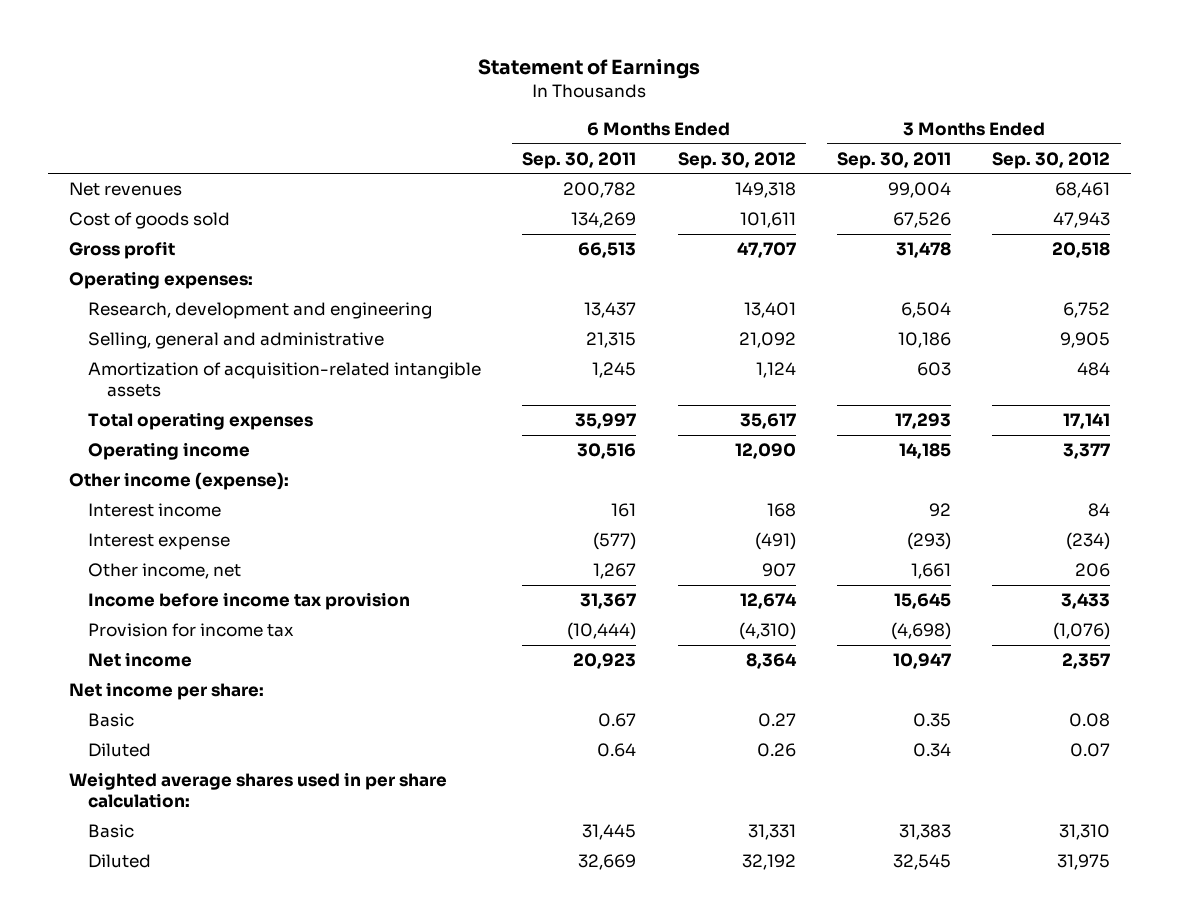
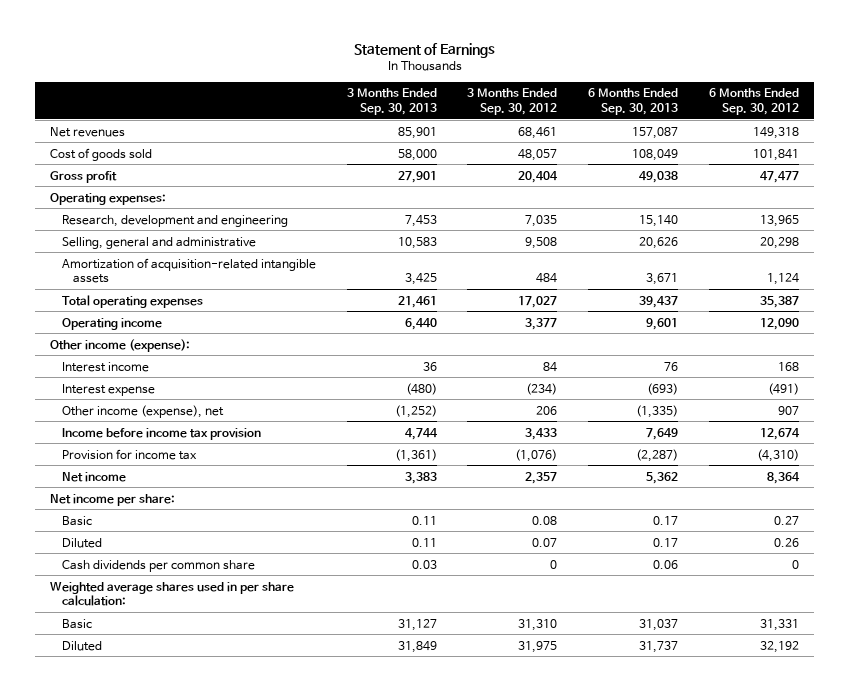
[522,151,637,169] Sep. 30, 2011 -> none
[836,151,951,169] Sep. 30, 2011 -> none
none -> [346,88,437,115] 3 Months Ended Sep. 30, 2013
none -> [588,88,679,115] 6 Months Ended Sep. 30, 2013
[739,212,796,229] 101,611 -> [753,148,800,161] 101,841
[1053,212,1111,229] 47,943 -> [518,148,558,161] 48,057
[736,242,796,259] 47,707 -> [760,170,800,183] 47,477
[1052,242,1111,259] 20,518 -> [518,170,559,183] 20,404
[743,302,796,319] 13,401 -> [760,214,800,227] 13,965
[1063,302,1111,319] 6,752 -> [525,214,558,227] 7,035
[738,332,796,349] 21,092 -> [760,236,800,249] 20,298
[1060,332,1111,349] 9,905 -> [525,236,558,249] 9,508
[739,413,796,430] 35,617 -> [760,295,800,308] 35,387
[1063,413,1111,430] 17,141 -> [518,295,558,308] 17,027
[87,563,241,580] Other income, net -> [61,404,224,418] Other income (expense), net
none -> [61,559,255,572] Cash dividends per common share

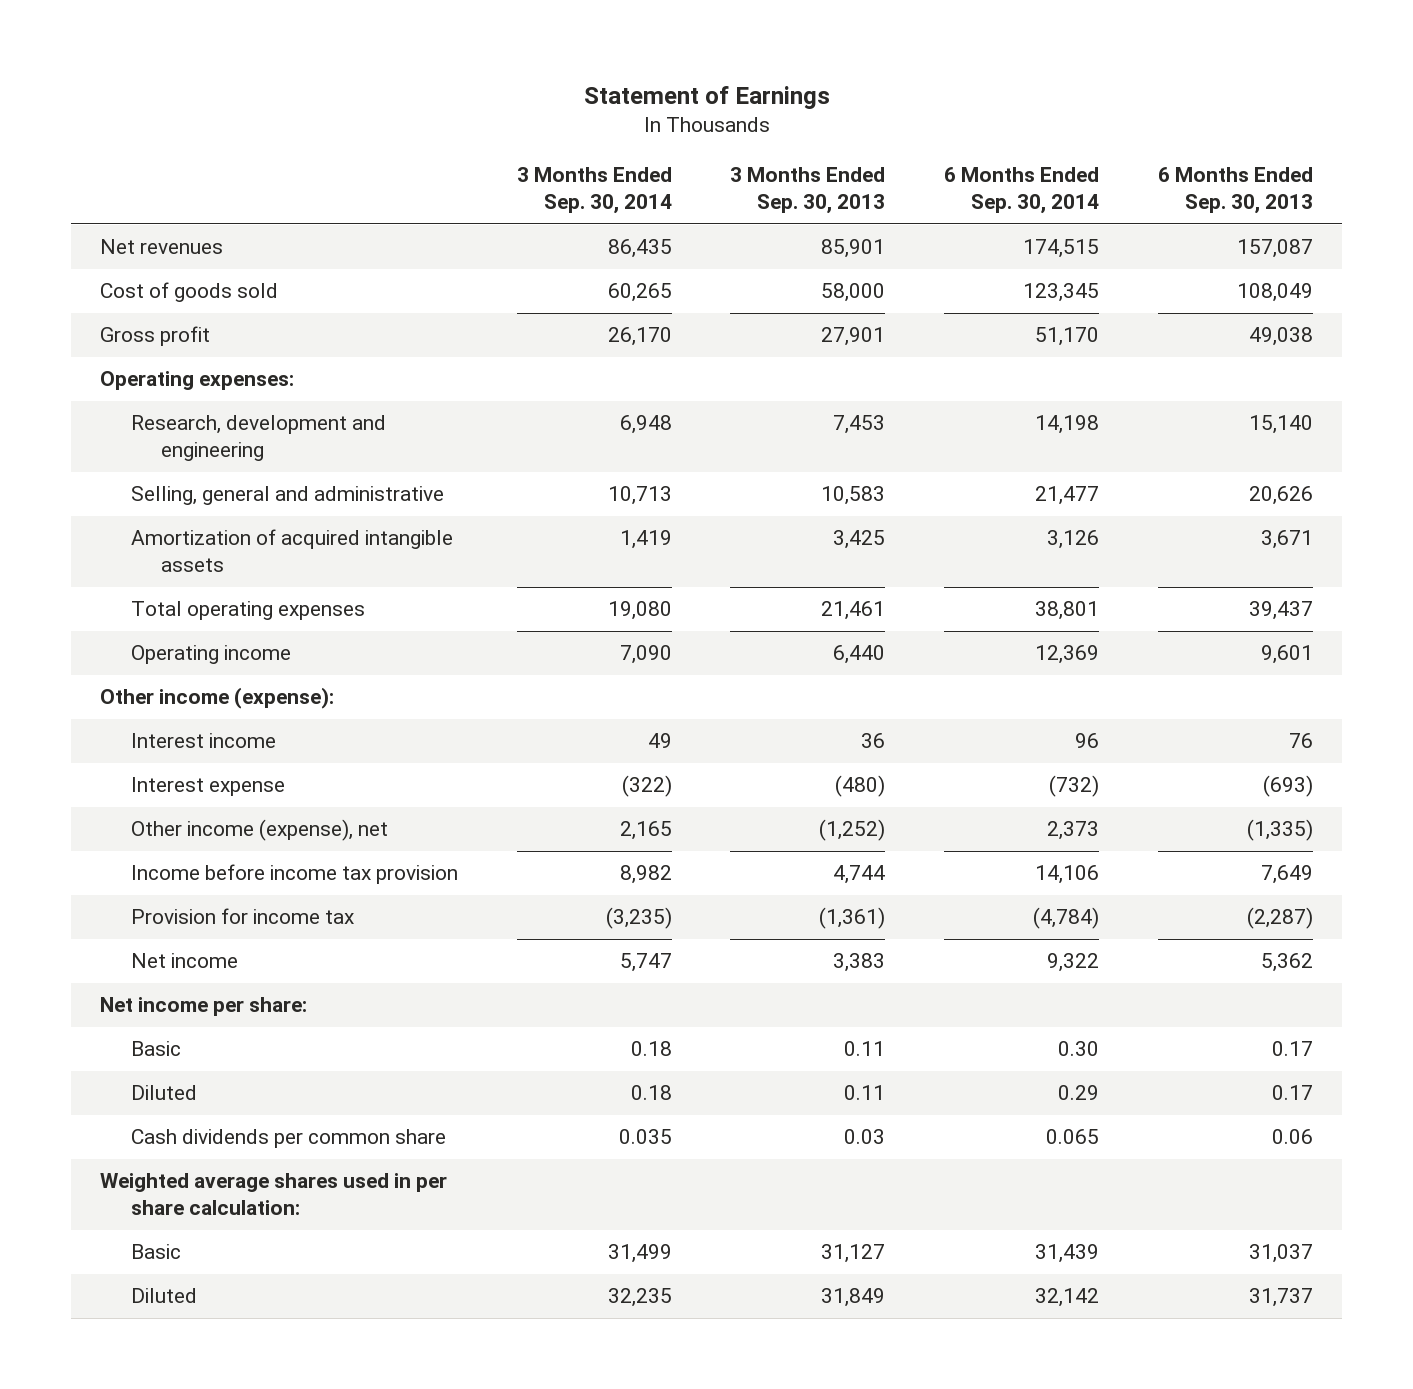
[467,88,558,115] 3 Months Ended Sep. 30, 2012 -> none
[709,88,800,115] 6 Months Ended Sep. 30, 2012 -> none
none -> [516,167,672,215] 3 Months Ended Sep. 30, 2014
none -> [944,167,1100,215] 6 Months Ended Sep. 30, 2014
[61,257,316,283] Amortization of acquisition-related intangible assets -> [130,529,453,573] Amortization of acquired intangible assets

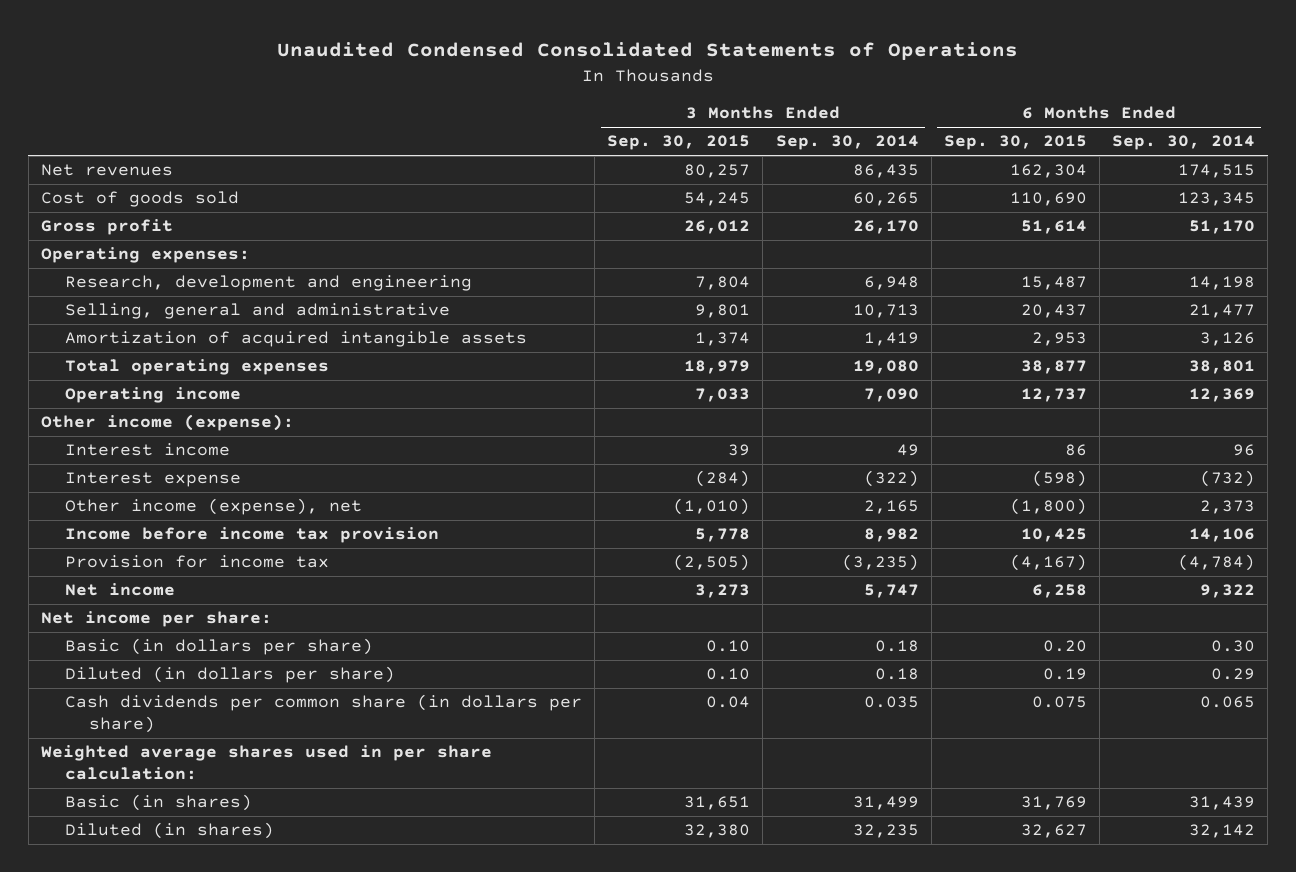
[583,85,830,109] Statement of Earnings -> [277,42,1019,61] Unaudited Condensed Consolidated Statements of Operations
[730,167,886,215] 3 Months Ended Sep. 30, 2013 -> none
[1157,167,1313,215] 6 Months Ended Sep. 30, 2013 -> none
none -> [607,135,751,151] Sep. 30, 2015
none -> [943,135,1087,151] Sep. 30, 2015
[130,1041,181,1057] Basic -> [64,638,373,656] Basic (in dollars per share)
[130,1085,197,1101] Diluted -> [64,666,395,684] Diluted (in dollars per share)
[130,1129,446,1149] Cash dividends per common share -> [64,694,582,734] Cash dividends per common share (in dollars per share)
[130,1244,181,1260] Basic -> [64,794,252,812] Basic (in shares)
[130,1288,197,1304] Diluted -> [64,822,274,840] Diluted (in shares)

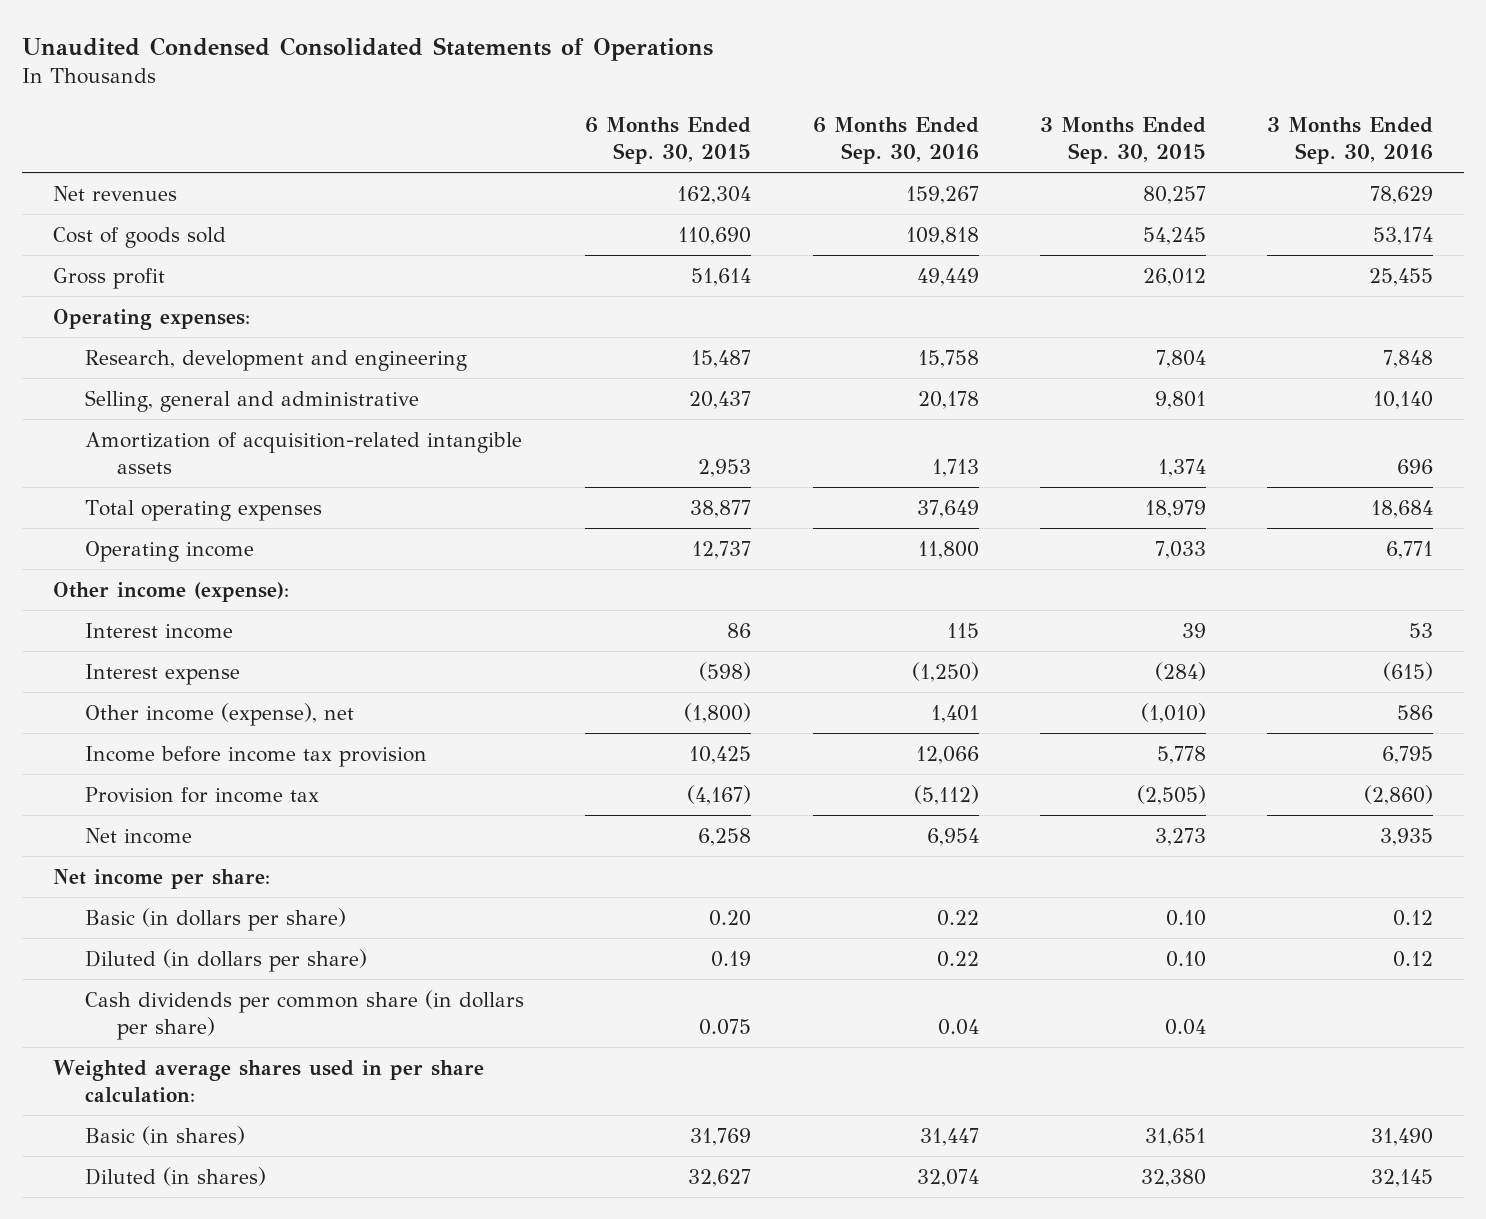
[775,135,919,151] Sep. 30, 2014 -> none
[1112,135,1256,151] Sep. 30, 2014 -> none
none -> [812,116,979,164] 6 Months Ended Sep. 30, 2016
none -> [1267,116,1434,164] 3 Months Ended Sep. 30, 2016
[64,331,527,348] Amortization of acquired intangible assets -> [84,431,522,474] Amortization of acquisition-related intangible assets

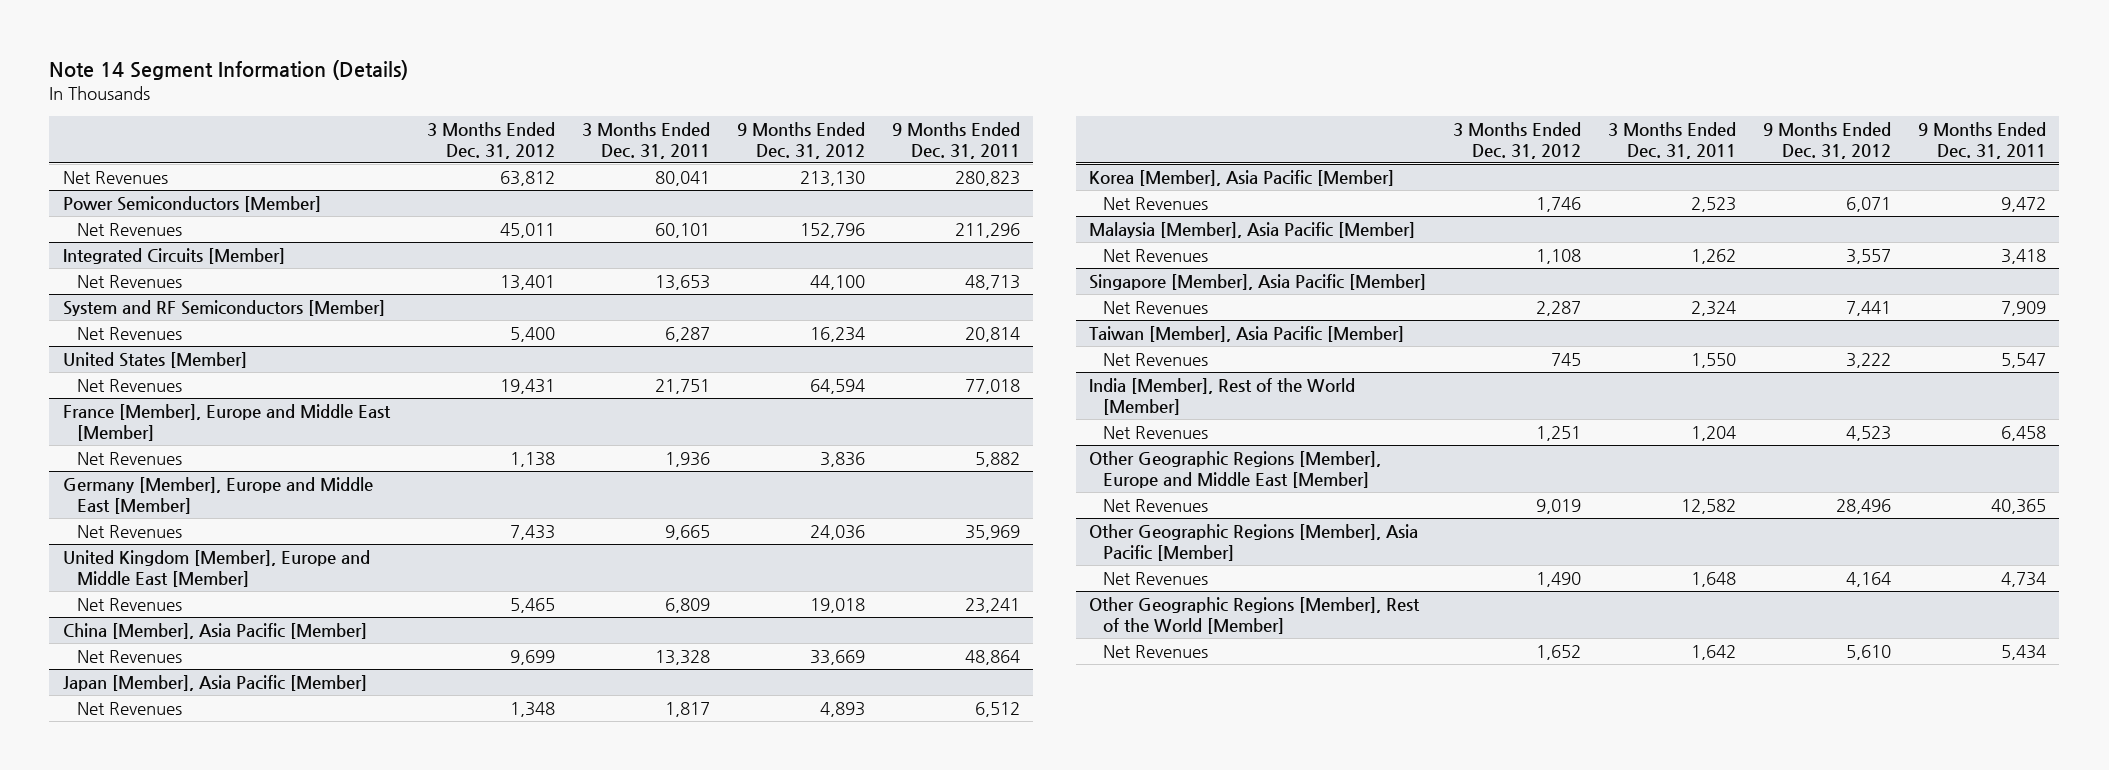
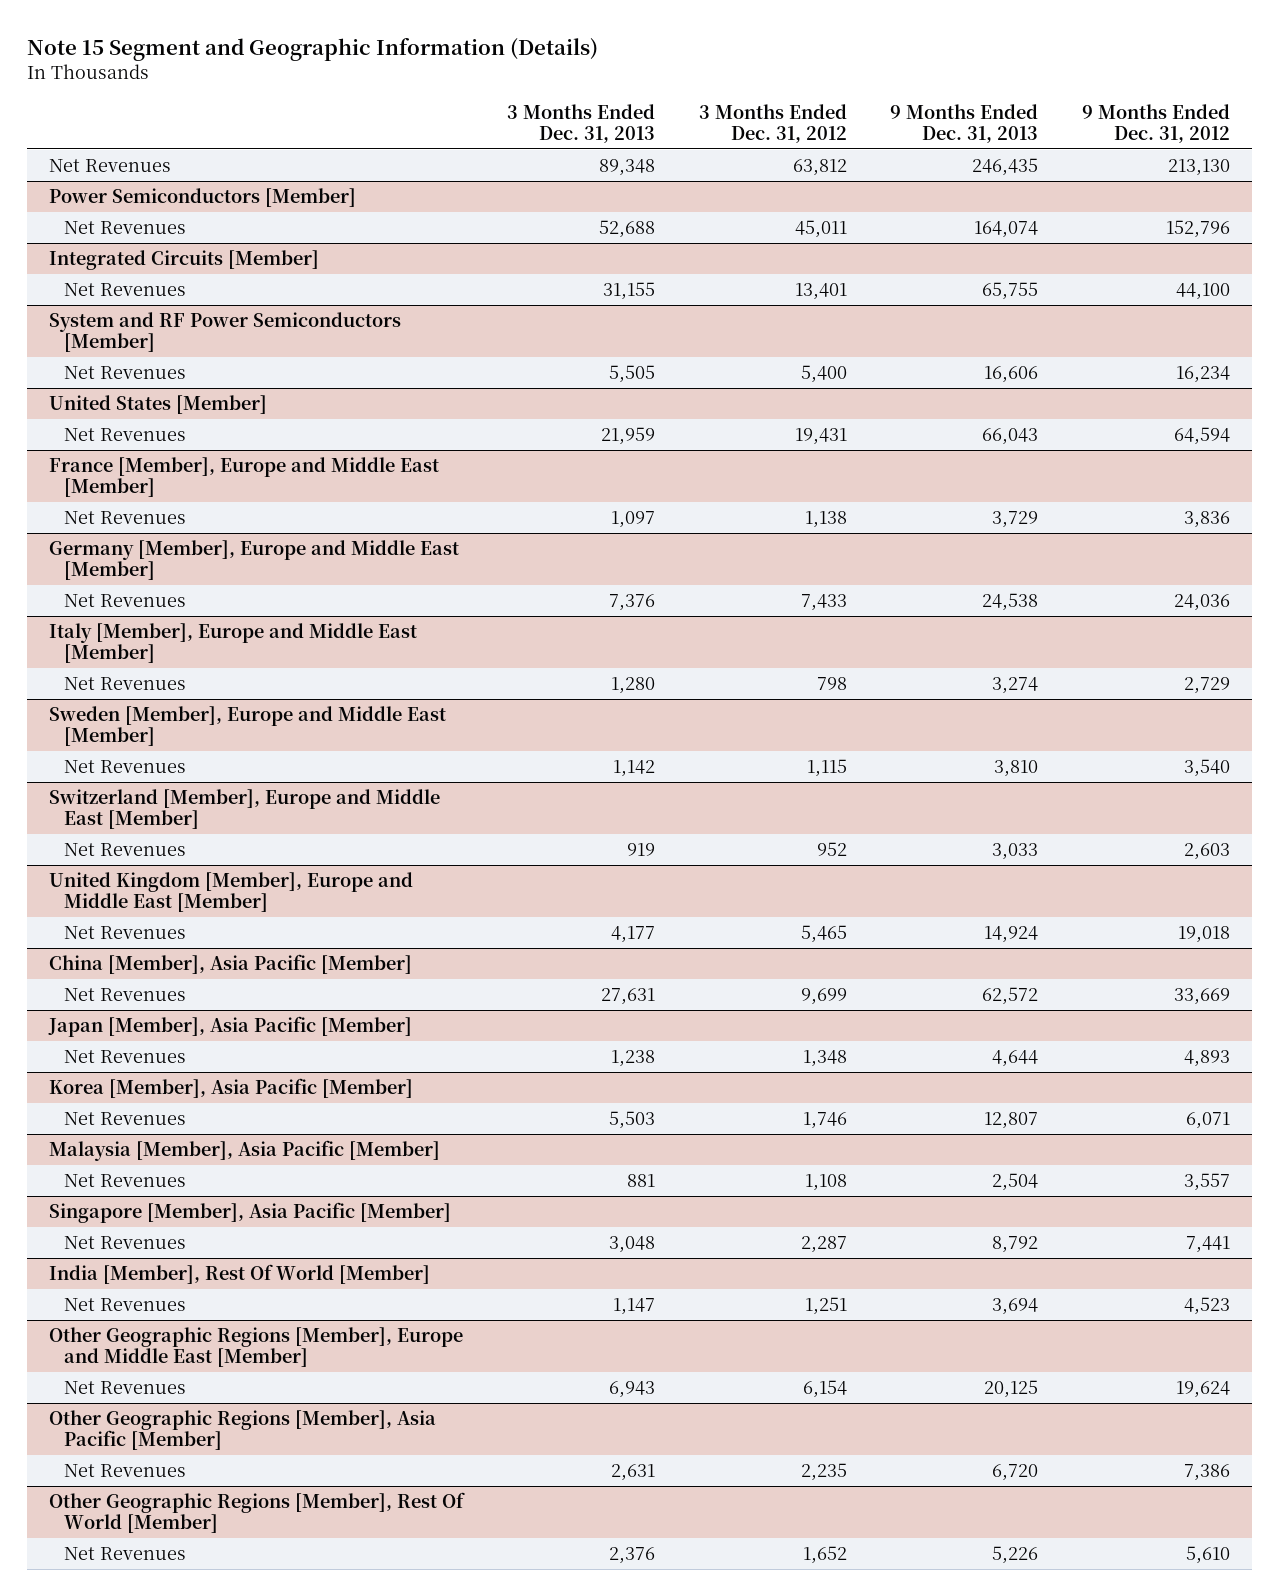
[49,59,409,80] Note 14 Segment Information (Details) -> [27,37,599,61] Note 15 Segment and Geographic Information (Details)
[581,121,710,159] 3 Months Ended Dec. 31, 2011 -> none
[891,121,1020,159] 9 Months Ended Dec. 31, 2011 -> none
none -> [506,103,655,143] 3 Months Ended Dec. 31, 2013
none -> [890,103,1039,143] 9 Months Ended Dec. 31, 2013
[62,299,385,316] System and RF Semiconductors [Member] -> [49,311,402,352] System and RF Power Semiconductors [Member]
none -> [49,622,418,663] Italy [Member], Europe and Middle East [Member]
none -> [64,676,187,690] Net Revenues
none -> [49,705,447,746] Sweden [Member], Europe and Middle East [Member]
none -> [64,759,187,773] Net Revenues
none -> [49,788,441,829] Switzerland [Member], Europe and Middle East [Member]
none -> [64,842,187,856] Net Revenues
[1089,325,1405,342] Taiwan [Member], Asia Pacific [Member] -> none
[1103,352,1209,366] Net Revenues -> none
[1089,377,1356,415] India [Member], Rest of the World [Member] -> [49,1263,431,1284] India [Member], Rest Of World [Member]
[1535,498,1581,514] 9,019 -> [802,1379,847,1398] 6,154
[1835,498,1891,514] 28,496 -> [1176,1380,1231,1398] 19,624
[1535,571,1581,587] 1,490 -> [800,1462,847,1481] 2,235
[1845,571,1891,587] 4,164 -> [1184,1463,1231,1481] 7,386
[1089,596,1421,634] Other Geographic Regions [Member], Rest of the World [Member] -> [49,1491,466,1533] Other Geographic Regions [Member], Rest Of World [Member]

